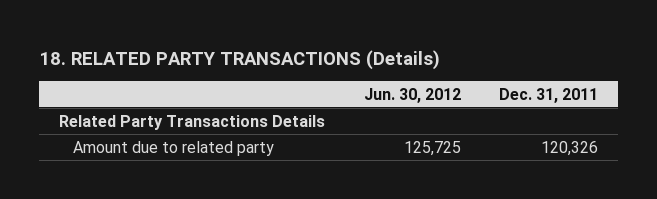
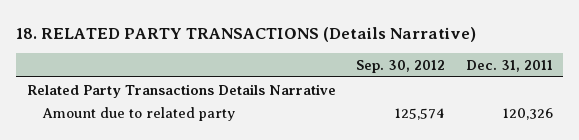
[39,49,441,70] 18. RELATED PARTY TRANSACTIONS (Details) -> [16,26,477,42] 18. RELATED PARTY TRANSACTIONS (Details Narrative)
[363,87,461,103] Jun. 30, 2012 -> none
none -> [356,59,446,73] Sep. 30, 2012
[58,114,325,130] Related Party Transactions Details -> [26,83,336,98] Related Party Transactions Details Narrative

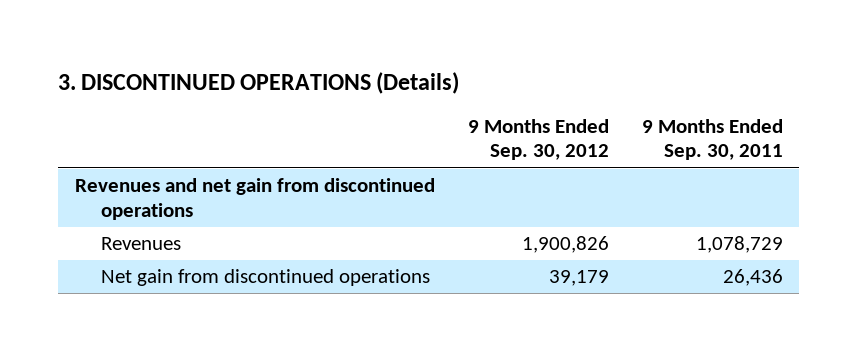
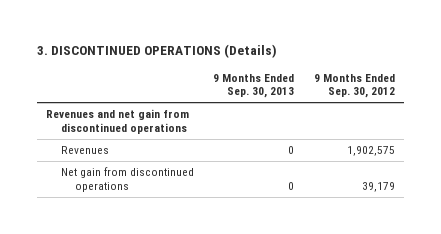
[641,119,783,161] 9 Months Ended Sep. 30, 2011 -> none
none -> [213,73,295,99] 9 Months Ended Sep. 30, 2013
[521,236,609,254] 1,900,826 -> [346,146,395,157] 1,902,575

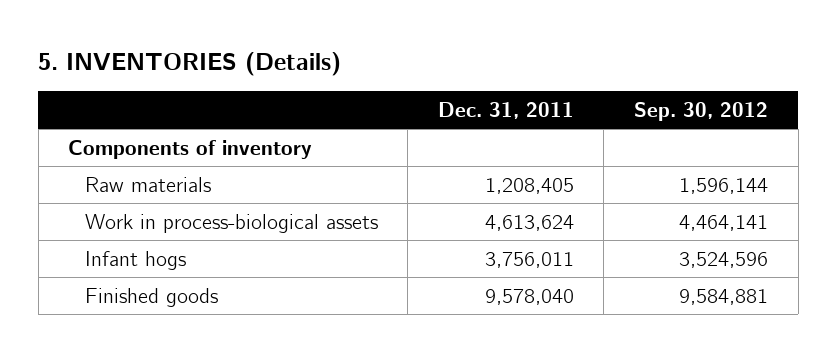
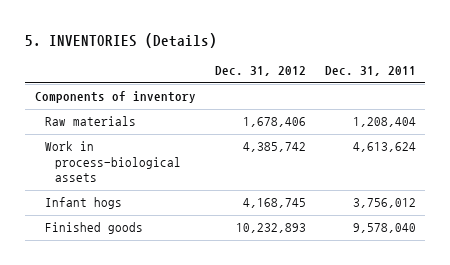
[633,101,768,121] Sep. 30, 2012 -> none
none -> [214,66,306,77] Dec. 31, 2012
[484,177,574,194] 1,208,405 -> [352,117,416,128] 1,208,404
[484,251,574,268] 3,756,011 -> [352,198,416,209] 3,756,012

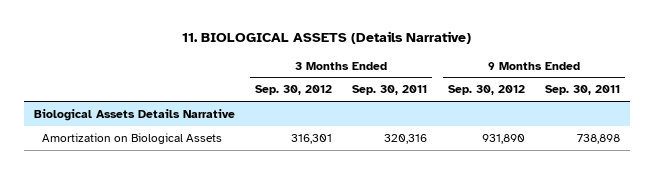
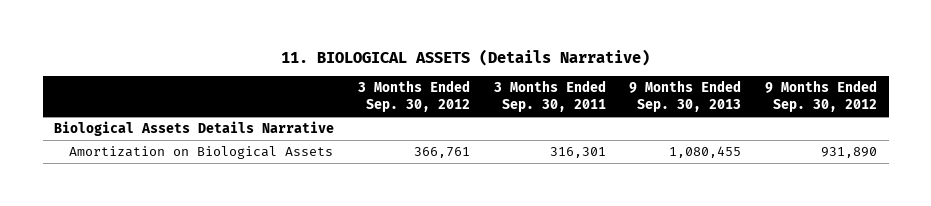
[544,85,620,96] Sep. 30, 2011 -> none
none -> [629,80,742,113] 9 Months Ended Sep. 30, 2013
[291,133,333,144] 316,301 -> [414,147,471,159] 366,761
[384,133,428,144] 320,316 -> [549,147,606,159] 316,301

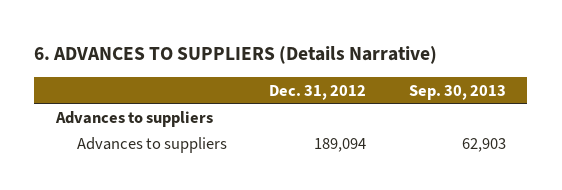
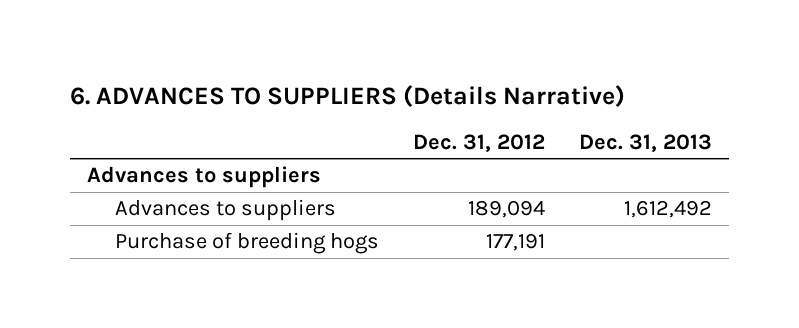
[409,84,507,100] Sep. 30, 2013 -> none
none -> [578,133,712,152] Dec. 31, 2013
none -> [115,232,380,255] Purchase of breeding hogs

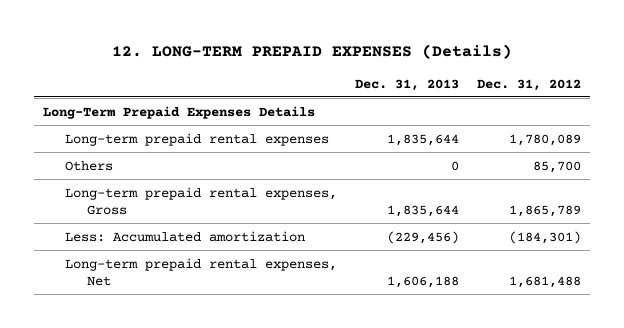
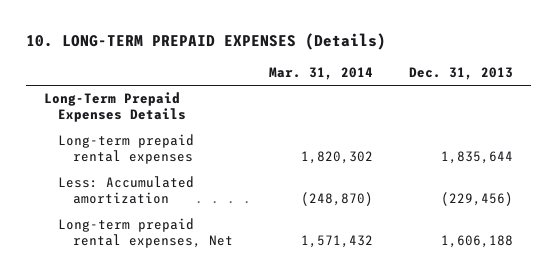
[111,43,512,59] 12. LONG-TERM PREPAID EXPENSES (Details) -> [25,33,386,51] 10. LONG-TERM PREPAID EXPENSES (Details)
[477,78,582,91] Dec. 31, 2012 -> none
none -> [268,67,373,81] Mar. 31, 2014
[64,160,113,171] Others -> none
[64,186,337,216] Long-term prepaid rental expenses, Gross -> none

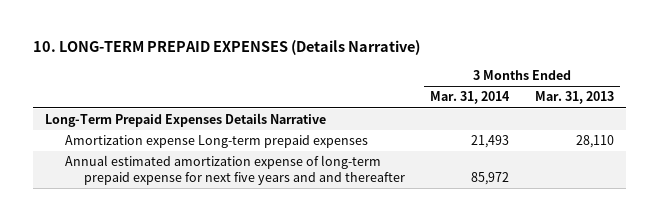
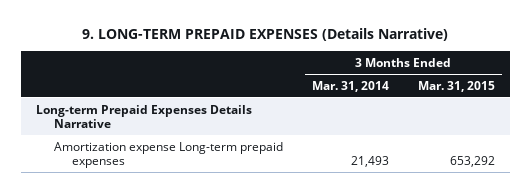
[32,40,420,56] 10. LONG-TERM PREPAID EXPENSES (Details Narrative) -> [82,28,449,42] 9. LONG-TERM PREPAID EXPENSES (Details Narrative)
[534,91,614,105] Mar. 31, 2013 -> none
none -> [418,80,496,92] Mar. 31, 2015
[45,113,327,128] Long-Term Prepaid Expenses Details Narrative -> [35,104,252,128] Long-term Prepaid Expenses Details Narrative
[64,155,406,185] Annual estimated amortization expense of long-term prepaid expense for next five years and and thereafter -> none

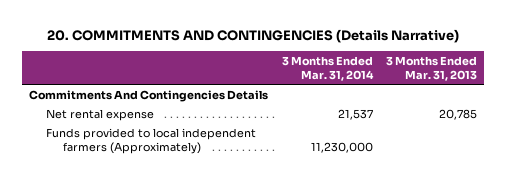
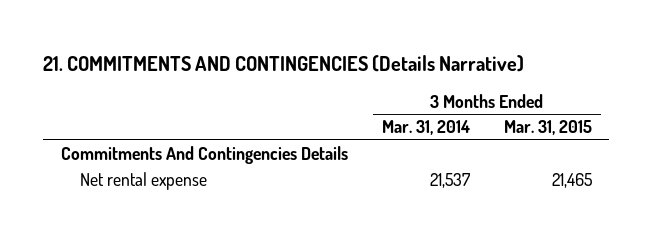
[47,28,460,43] 20. COMMITMENTS AND CONTINGENCIES (Details Narrative) -> [43,54,525,72] 21. COMMITMENTS AND CONTINGENCIES (Details Narrative)
[386,55,478,81] 3 Months Ended Mar. 31, 2013 -> none
none -> [504,120,593,136] Mar. 31, 2015
[45,127,256,154] Funds provided to local independent farmers (Approximately) -> none

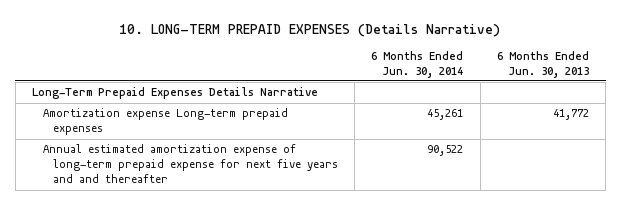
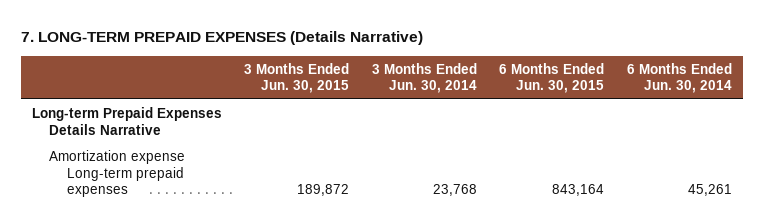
[119,23,501,37] 10. LONG-TERM PREPAID EXPENSES (Details Narrative) -> [20,30,423,45] 7. LONG-TERM PREPAID EXPENSES (Details Narrative)
[496,50,589,78] 6 Months Ended Jun. 30, 2013 -> none
none -> [244,62,350,94] 3 Months Ended Jun. 30, 2015
none -> [371,62,477,94] 3 Months Ended Jun. 30, 2014
none -> [499,62,605,94] 6 Months Ended Jun. 30, 2015
[32,87,319,100] Long-Term Prepaid Expenses Details Narrative -> [32,106,223,135] Long-term Prepaid Expenses Details Narrative
[42,144,338,184] Annual estimated amortization expense of long-term prepaid expense for next five years and and thereafter -> none

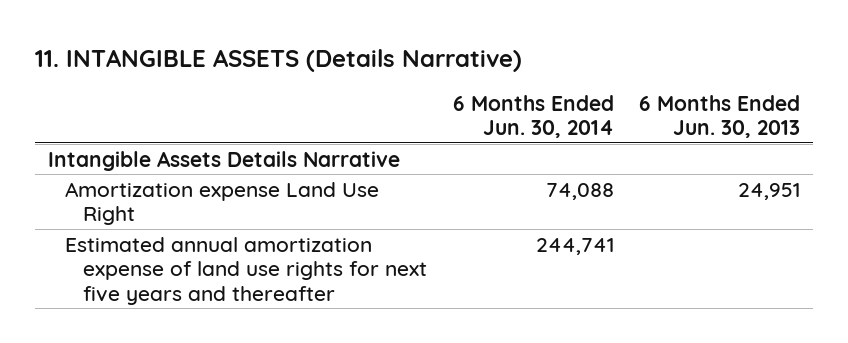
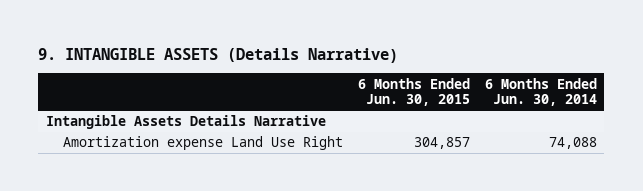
[34,49,522,73] 11. INTANGIBLE ASSETS (Details Narrative) -> [38,47,399,63] 9. INTANGIBLE ASSETS (Details Narrative)
[639,94,801,139] 6 Months Ended Jun. 30, 2013 -> none
none -> [358,77,471,107] 6 Months Ended Jun. 30, 2015
[65,236,427,305] Estimated annual amortization expense of land use rights for next five years and thereafter -> none

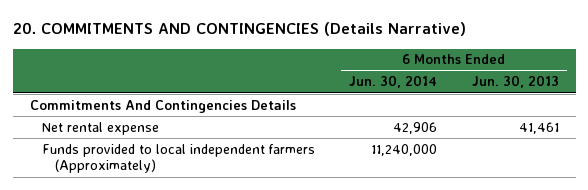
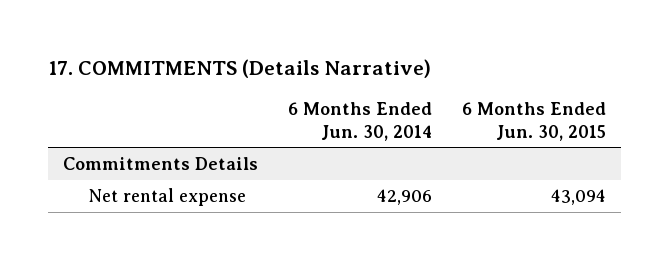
[12,22,466,37] 20. COMMITMENTS AND CONTINGENCIES (Details Narrative) -> [47,59,431,79] 17. COMMITMENTS (Details Narrative)
[471,75,559,89] Jun. 30, 2013 -> none
none -> [461,102,606,141] 6 Months Ended Jun. 30, 2015
[29,99,296,113] Commitments And Contingencies Details -> [62,156,258,170] Commitments Details
[42,143,316,174] Funds provided to local independent farmers (Approximately) -> none

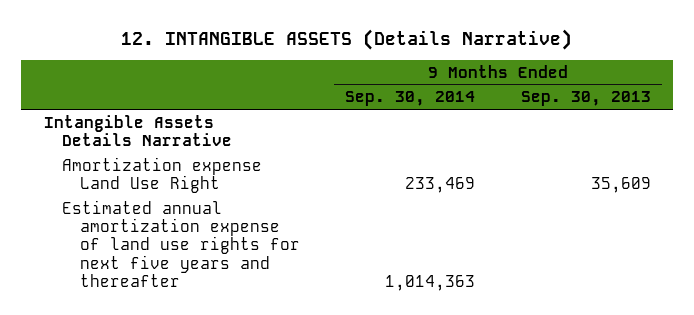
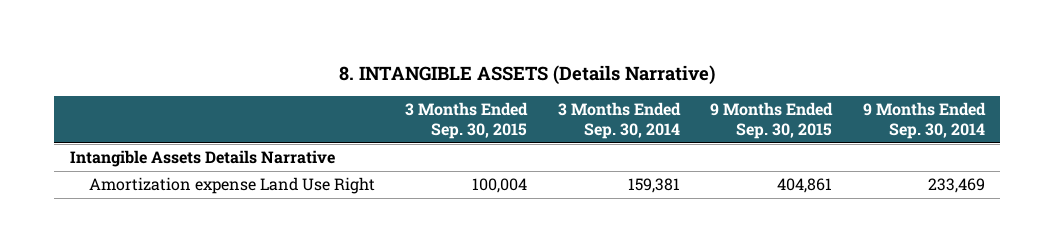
[121,29,573,51] 12. INTANGIBLE ASSETS (Details Narrative) -> [339,64,716,85] 8. INTANGIBLE ASSETS (Details Narrative)
[520,91,651,107] Sep. 30, 2013 -> none
none -> [405,101,529,140] 3 Months Ended Sep. 30, 2015
none -> [557,101,681,140] 3 Months Ended Sep. 30, 2014
none -> [710,101,834,140] 9 Months Ended Sep. 30, 2015
[61,199,300,288] Estimated annual amortization expense of land use rights for next five years and thereafter -> none

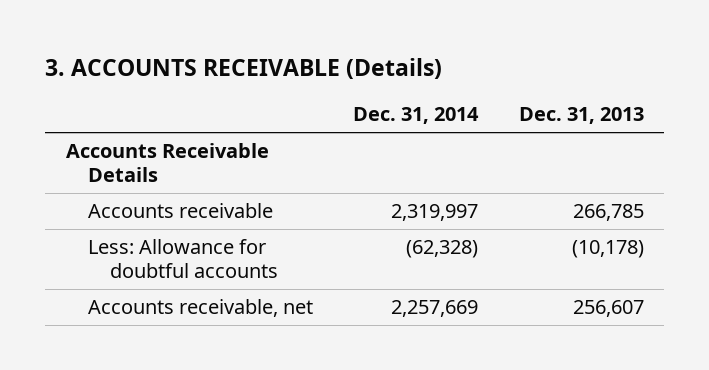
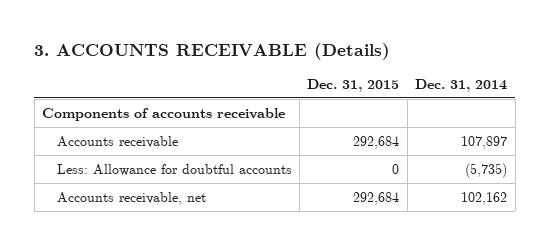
[518,107,644,125] Dec. 31, 2013 -> none
none -> [307,78,400,92] Dec. 31, 2015
[65,143,269,183] Accounts Receivable Details -> none
none -> [42,107,286,121] Components of accounts receivable
[391,204,479,222] 2,319,997 -> [461,135,508,149] 107,897
[406,240,479,259] (62,328) -> [465,162,508,178] (5,735)
[391,300,479,318] 2,257,669 -> [461,191,508,205] 102,162

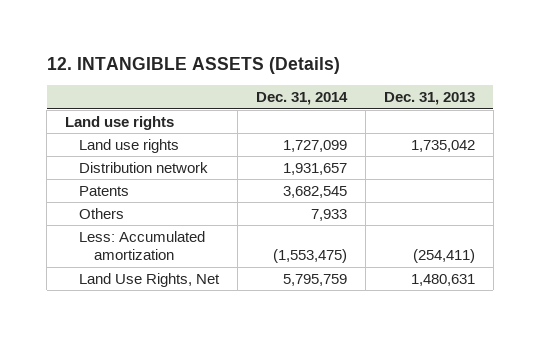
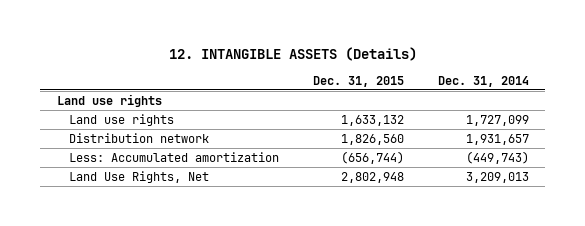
[383,92,475,106] Dec. 31, 2013 -> none
none -> [312,75,404,87] Dec. 31, 2015
[79,185,130,196] Patents -> none
[79,207,125,219] Others -> none
[273,249,348,264] (1,553,475) -> [465,151,529,165] (449,743)
[283,273,348,286] 5,795,759 -> [465,172,529,184] 3,209,013

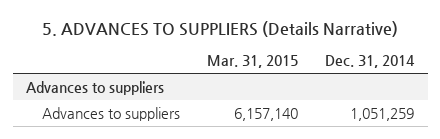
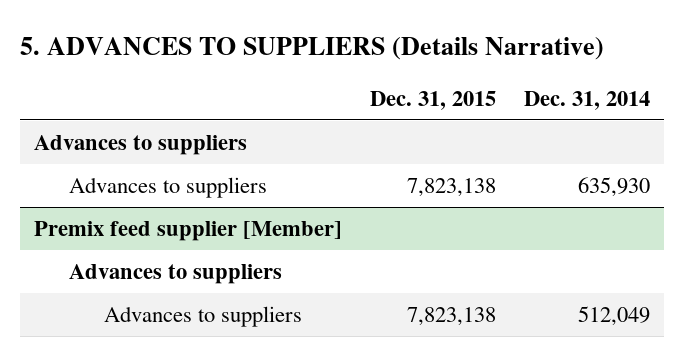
[206,54,298,68] Mar. 31, 2015 -> none
none -> [369,91,496,111] Dec. 31, 2015
[350,107,415,121] 1,051,259 -> [578,176,651,197] 635,930
none -> [33,220,342,241] Premix feed supplier [Member]
none -> [68,263,282,284] Advances to suppliers
none -> [104,305,303,327] Advances to suppliers

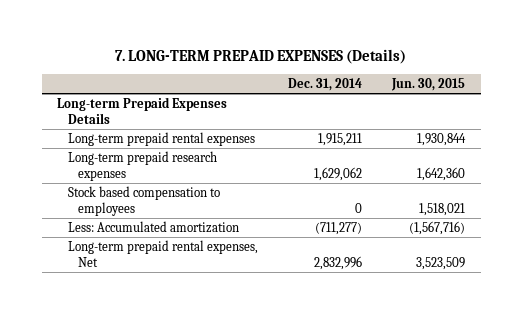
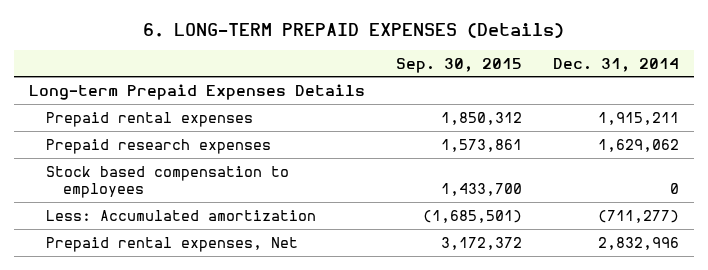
[115,49,407,65] 7. LONG-TERM PREPAID EXPENSES (Details) -> [142,22,564,38] 6. LONG-TERM PREPAID EXPENSES (Details)
[391,77,466,91] Jun. 30, 2015 -> none
none -> [395,57,522,73] Sep. 30, 2015
[67,131,255,146] Long-term prepaid rental expenses -> [46,111,254,127] Prepaid rental expenses
[67,150,217,181] Long-term prepaid research expenses -> [46,138,272,154] Prepaid research expenses
[67,239,258,267] Long-term prepaid rental expenses, Net -> [46,236,299,252] Prepaid rental expenses, Net

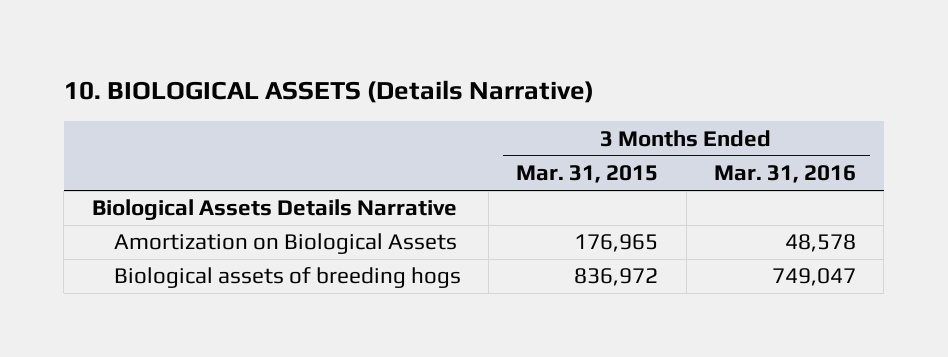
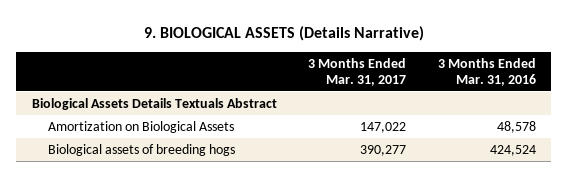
[63,79,594,103] 10. BIOLOGICAL ASSETS (Details Narrative) -> [143,25,424,41] 9. BIOLOGICAL ASSETS (Details Narrative)
[516,165,659,184] Mar. 31, 2015 -> none
none -> [308,57,407,86] 3 Months Ended Mar. 31, 2017
[91,199,457,221] Biological Assets Details Narrative -> [32,97,278,110] Biological Assets Details Textuals Abstract
[772,268,857,287] 749,047 -> [489,144,536,156] 424,524

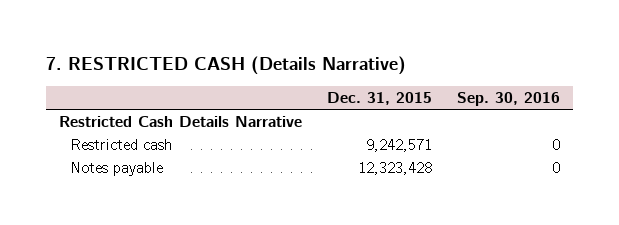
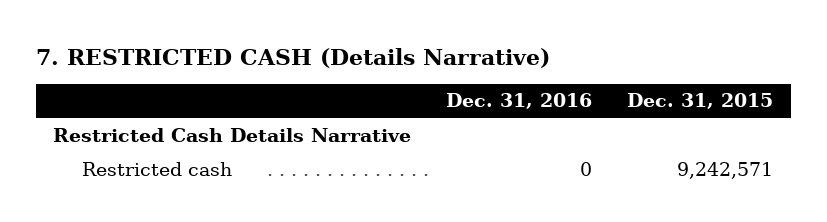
[457,91,561,106] Sep. 30, 2016 -> none
none -> [446,93,593,110] Dec. 31, 2016
[69,162,163,177] Notes payable -> none

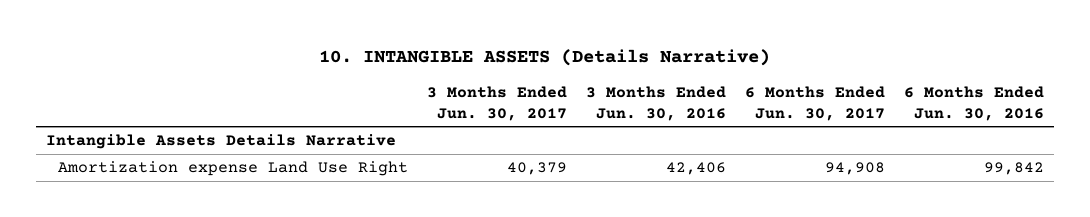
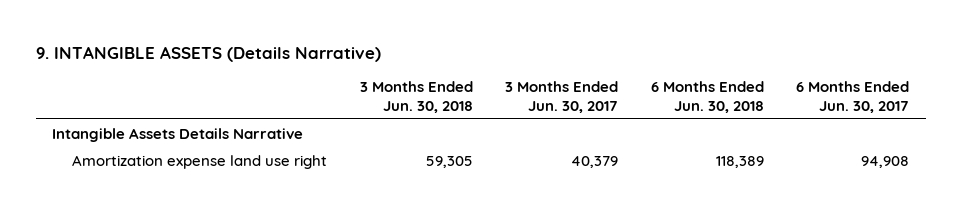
[318,49,770,67] 10. INTANGIBLE ASSETS (Details Narrative) -> [35,45,381,62] 9. INTANGIBLE ASSETS (Details Narrative)
[585,85,726,121] 3 Months Ended Jun. 30, 2016 -> none
[904,85,1045,121] 6 Months Ended Jun. 30, 2016 -> none
none -> [359,81,473,113] 3 Months Ended Jun. 30, 2018
none -> [650,81,764,113] 6 Months Ended Jun. 30, 2018
[57,161,408,177] Amortization expense Land Use Right -> [72,154,328,169] Amortization expense land use right

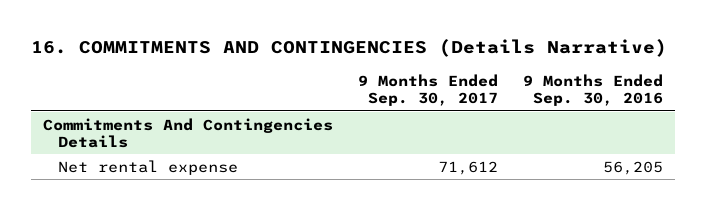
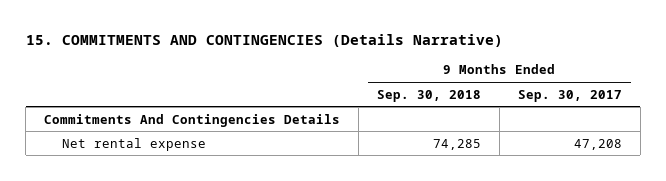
[30,39,667,58] 16. COMMITMENTS AND CONTINGENCIES (Details Narrative) -> [25,34,503,48] 15. COMMITMENTS AND CONTINGENCIES (Details Narrative)
[522,73,663,107] 9 Months Ended Sep. 30, 2016 -> none
none -> [376,89,481,102] Sep. 30, 2018
[438,160,499,175] 71,612 -> [573,138,622,150] 47,208

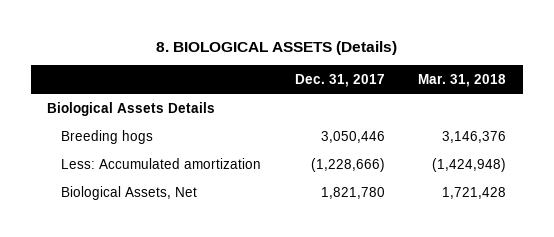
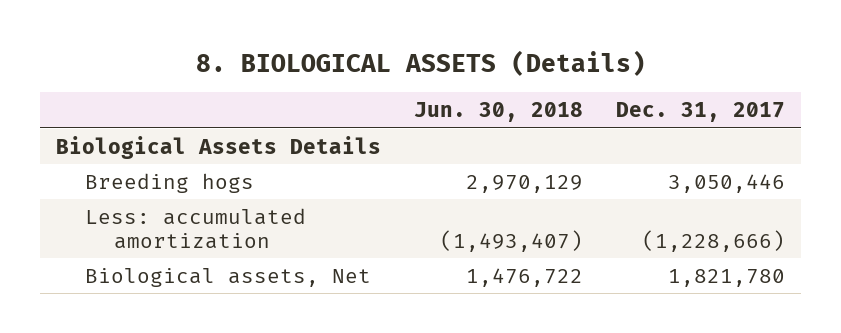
[418,73,507,87] Mar. 31, 2018 -> none
none -> [414,102,584,123] Jun. 30, 2018
[61,157,262,169] Less: Accumulated amortization -> [84,207,306,249] Less: accumulated amortization
[61,185,198,200] Biological Assets, Net -> [84,267,371,287] Biological assets, Net

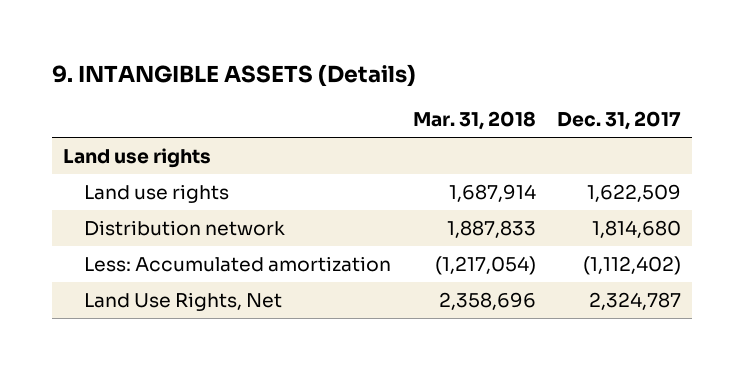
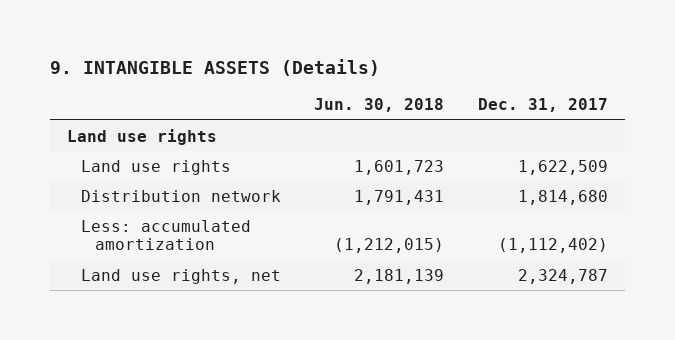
[412,111,536,131] Mar. 31, 2018 -> none
none -> [314,98,445,113] Jun. 30, 2018
[84,256,392,273] Less: Accumulated amortization -> [80,219,251,251] Less: accumulated amortization
[84,292,283,312] Land Use Rights, Net -> [80,268,281,284] Land use rights, net

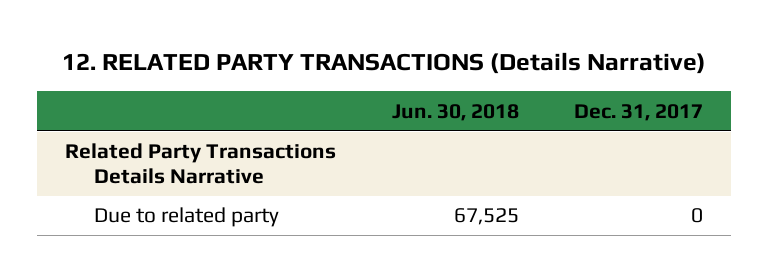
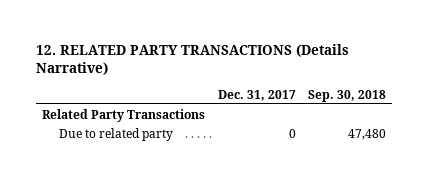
[391,103,519,121] Jun. 30, 2018 -> none
none -> [308,89,387,102] Sep. 30, 2018
[65,143,337,185] Related Party Transactions Details Narrative -> [42,108,206,122] Related Party Transactions

